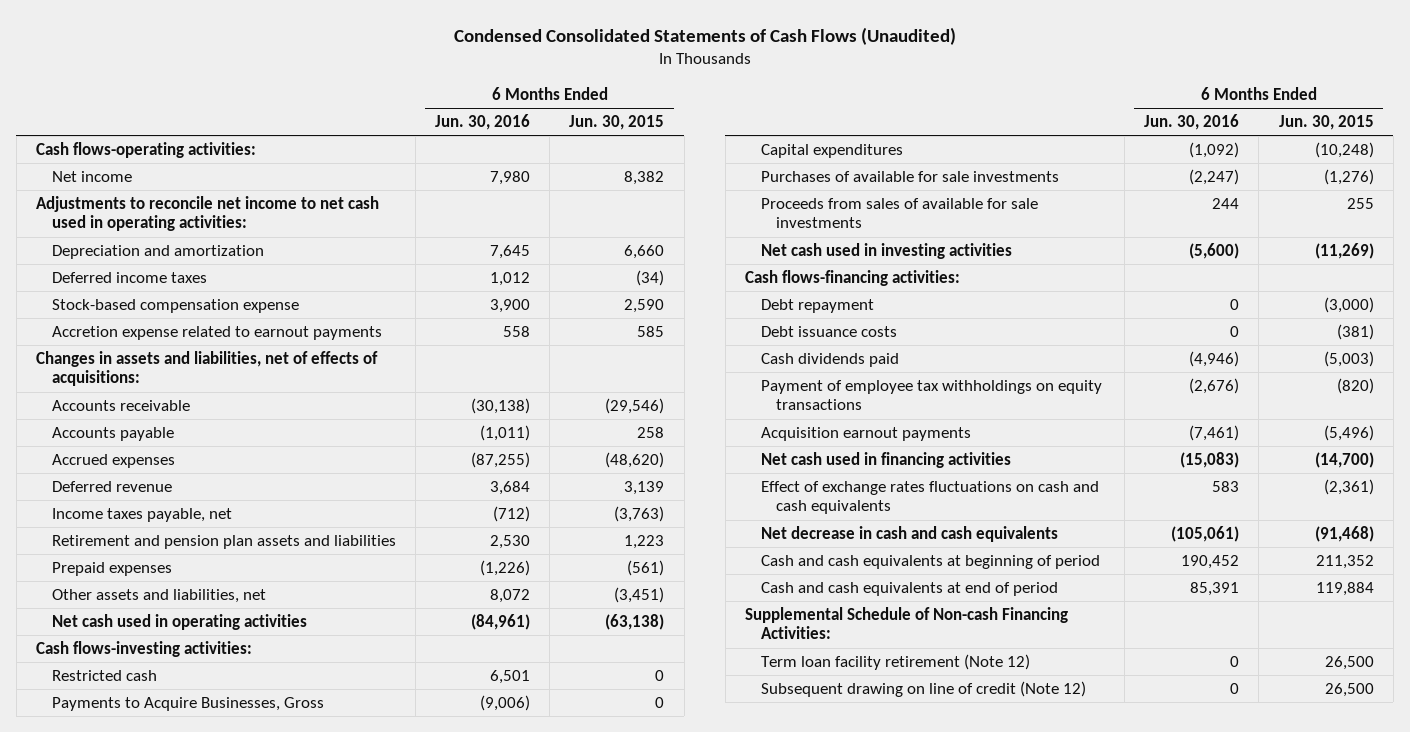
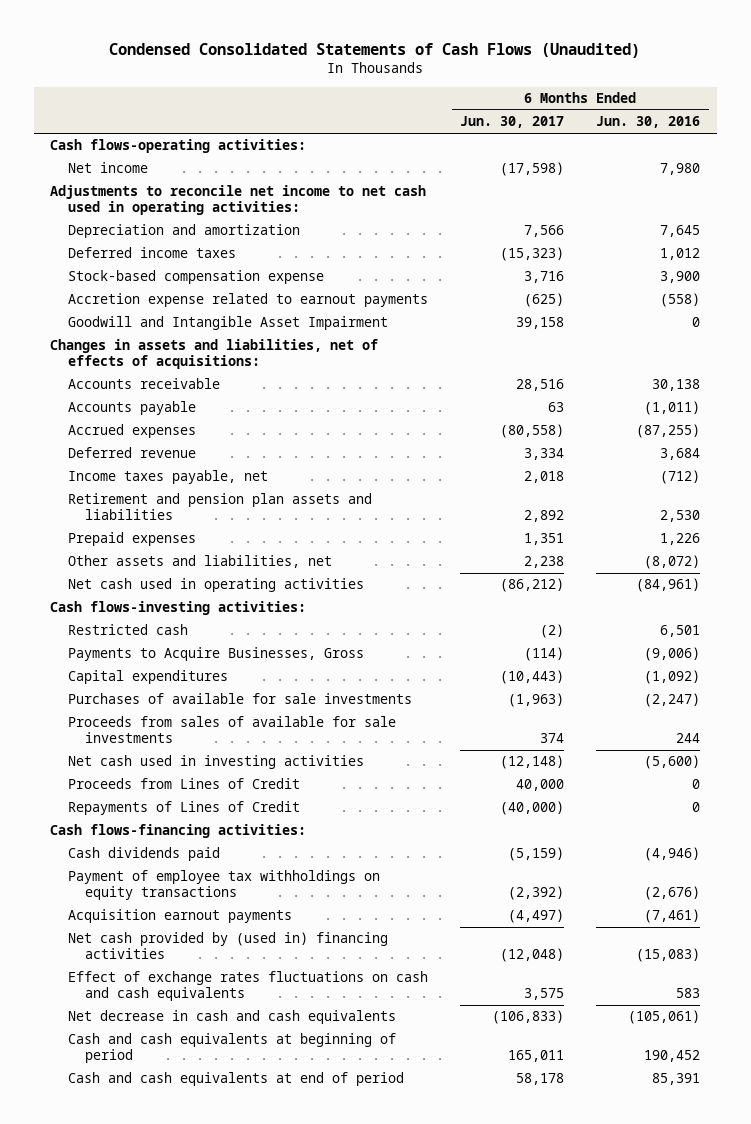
[569,115,665,131] Jun. 30, 2015 -> none
none -> [460,116,565,129] Jun. 30, 2017
[503,326,531,338] 558 -> [660,293,701,308] (558)
none -> [67,316,388,331] Goodwill and Intangible Asset Impairment
[471,398,531,415] (30,138) -> [652,379,701,392] 30,138
[480,560,531,577] (1,226) -> [660,533,701,546] 1,226
[490,589,531,604] 8,072 -> [644,555,701,570] (8,072)
none -> [67,778,300,790] Proceeds from Lines of Credit
none -> [67,801,300,816] Repayments of Lines of Credit
[760,299,874,314] Debt repayment -> none
[760,326,897,338] Debt issuance costs -> none
[760,452,1011,469] Net cash used in financing activities -> [67,932,388,960] Net cash provided by (used in) financing activities
[745,607,1069,640] Supplemental Schedule of Non-cash Financing Activities: -> none
[760,654,1030,671] Term loan facility retirement (Note 12) -> none
[760,681,1086,698] Subsequent drawing on line of credit (Note 12) -> none

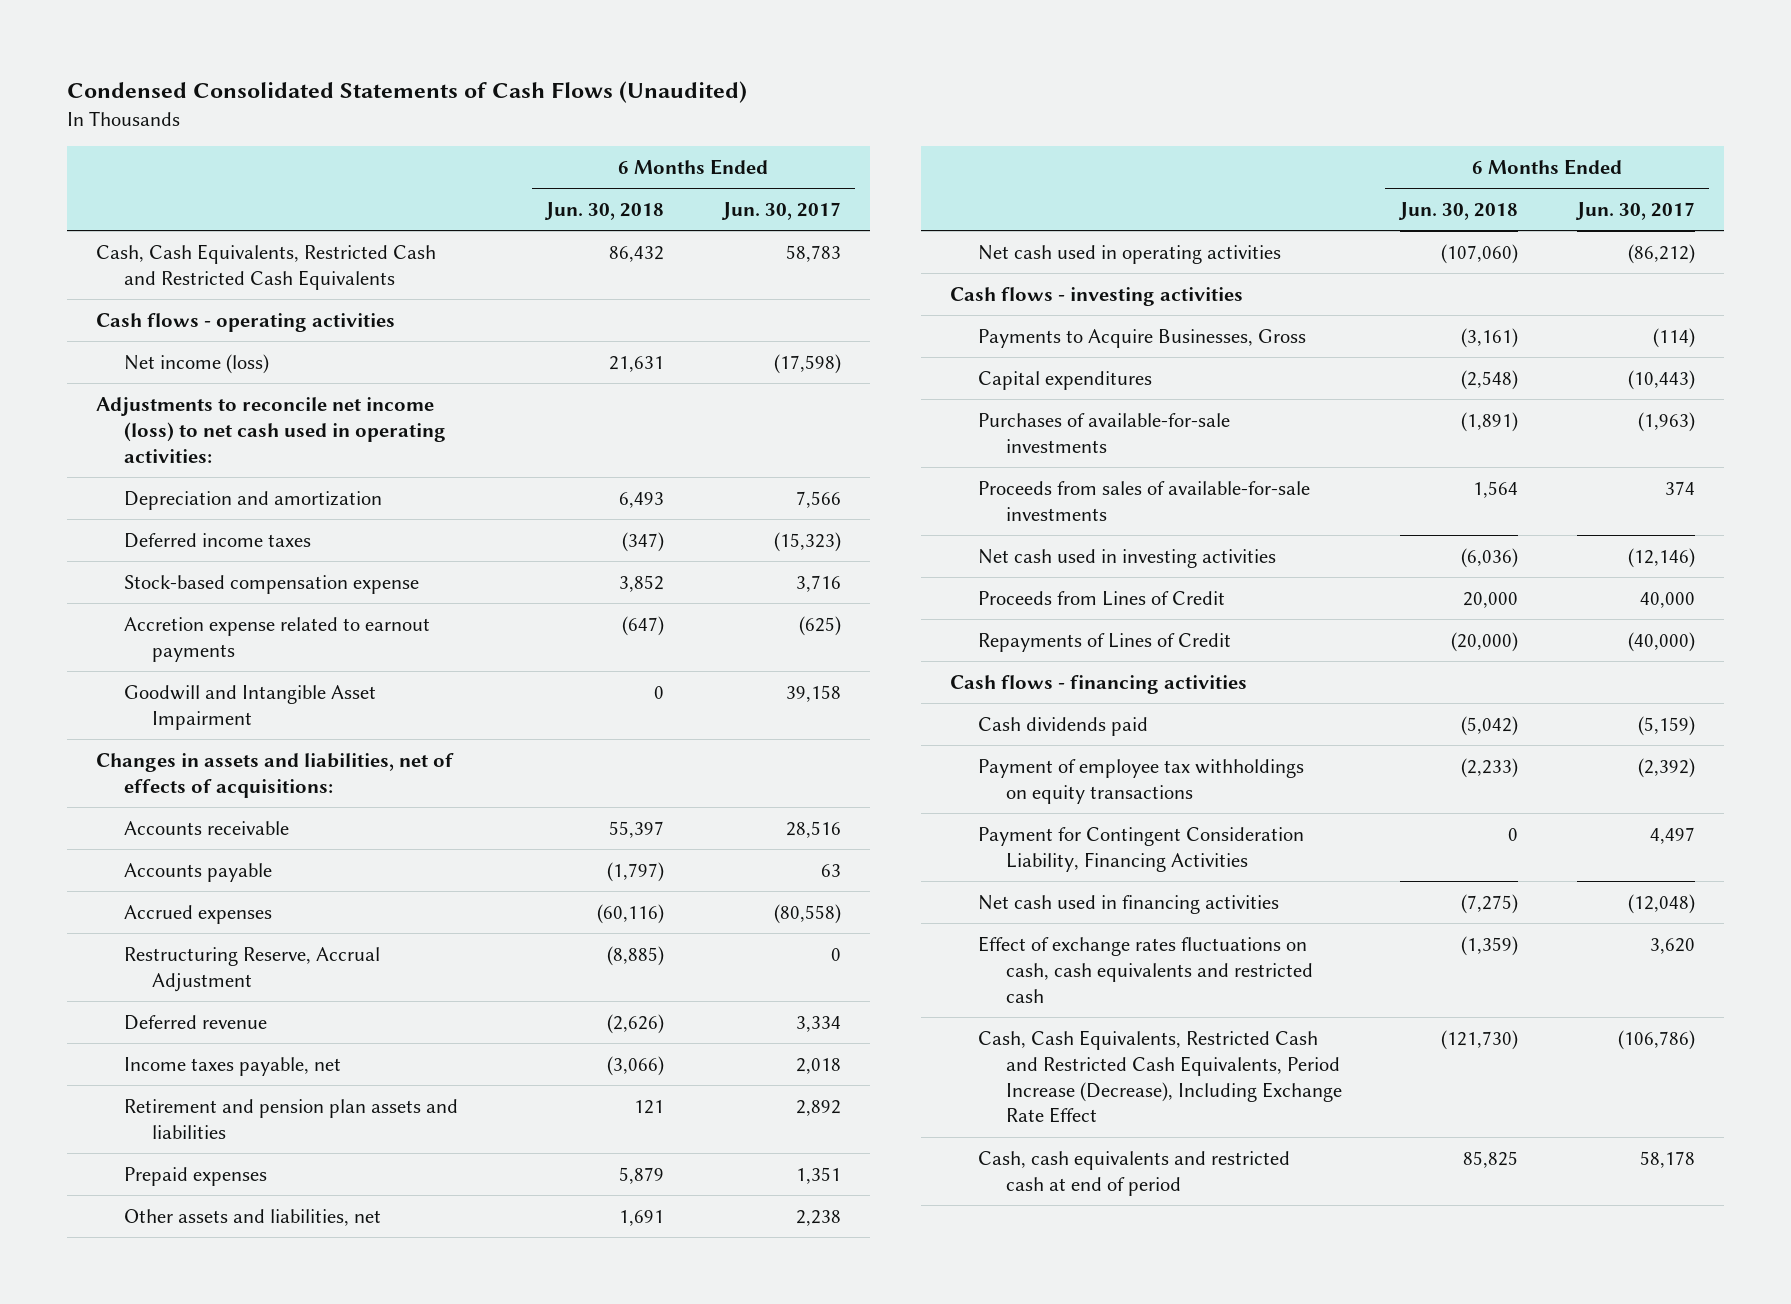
[596,116,701,129] Jun. 30, 2016 -> none
none -> [544,201,665,220] Jun. 30, 2018
none -> [96,243,437,290] Cash, Cash Equivalents, Restricted Cash and Restricted Cash Equivalents
[50,139,307,154] Cash flows-operating activities: -> [96,312,396,332] Cash flows - operating activities
[67,162,148,174] Net income -> [123,353,269,374] Net income (loss)
[50,185,427,216] Adjustments to reconcile net income to net cash used in operating activities: -> [96,396,446,463] Adjustments to reconcile net income (loss) to net cash used in operating activities:
none -> [123,946,380,992] Restructuring Reserve, Accrual Adjustment
[67,624,188,636] Restricted cash -> none
[50,601,307,616] Cash flows-investing activities: -> [949,286,1243,306] Cash flows - investing activities
[67,693,412,705] Purchases of available for sale investments -> [977,412,1230,453] Purchases of available-for-sale investments
[67,716,396,744] Proceeds from sales of available for sale investments -> [977,480,1310,521] Proceeds from sales of available-for-sale investments
[500,755,565,770] (12,148) -> [1627,547,1695,568] (12,146)
[50,824,307,839] Cash flows-financing activities: -> [949,674,1247,694] Cash flows - financing activities
[67,909,292,924] Acquisition earnout payments -> none
[67,1010,396,1025] Net decrease in cash and cash equivalents -> none
[67,1072,404,1087] Cash and cash equivalents at end of period -> none
none -> [977,826,1304,872] Payment for Contingent Consideration Liability, Financing Activities
[67,932,388,960] Net cash provided by (used in) financing activities -> [977,894,1279,914] Net cash used in financing activities
[67,971,428,1002] Effect of exchange rates fluctuations on cash and cash equivalents -> [977,935,1313,1003] Effect of exchange rates fluctuations on cash, cash equivalents and restricted cash
[524,988,565,1001] 3,575 -> [1649,937,1695,954] 3,620
none -> [977,1029,1342,1124] Cash, Cash Equivalents, Restricted Cash and Restricted Cash Equivalents, Period Increase (Decrease), Including Exchange Rate Effect
[67,1033,396,1064] Cash and cash equivalents at beginning of period -> [977,1150,1290,1196] Cash, cash equivalents and restricted cash at end of period
[508,1050,565,1063] 165,011 -> [1639,1150,1695,1168] 58,178

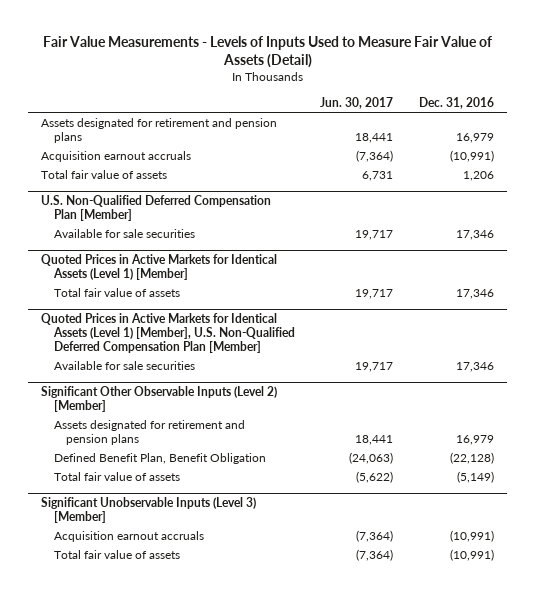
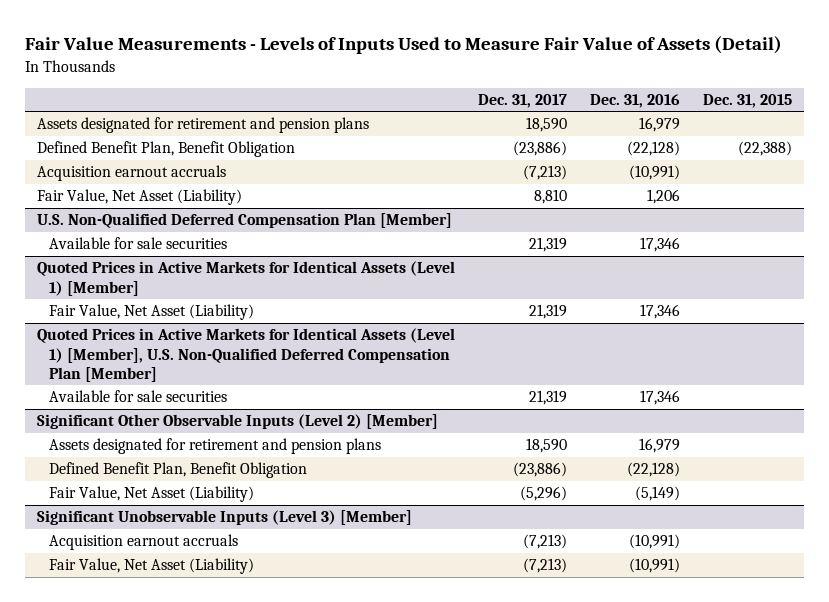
[320,97,394,110] Jun. 30, 2017 -> none
none -> [478,93,568,108] Dec. 31, 2017
none -> [703,93,793,108] Dec. 31, 2015
none -> [36,141,295,158] Defined Benefit Plan, Benefit Obligation
[41,169,168,179] Total fair value of assets -> [36,189,242,206] Fair Value, Net Asset (Liability)
[53,287,180,297] Total fair value of assets -> [48,304,254,321] Fair Value, Net Asset (Liability)
[53,471,180,481] Total fair value of assets -> [48,486,254,503] Fair Value, Net Asset (Liability)
[53,549,180,559] Total fair value of assets -> [48,558,254,575] Fair Value, Net Asset (Liability)

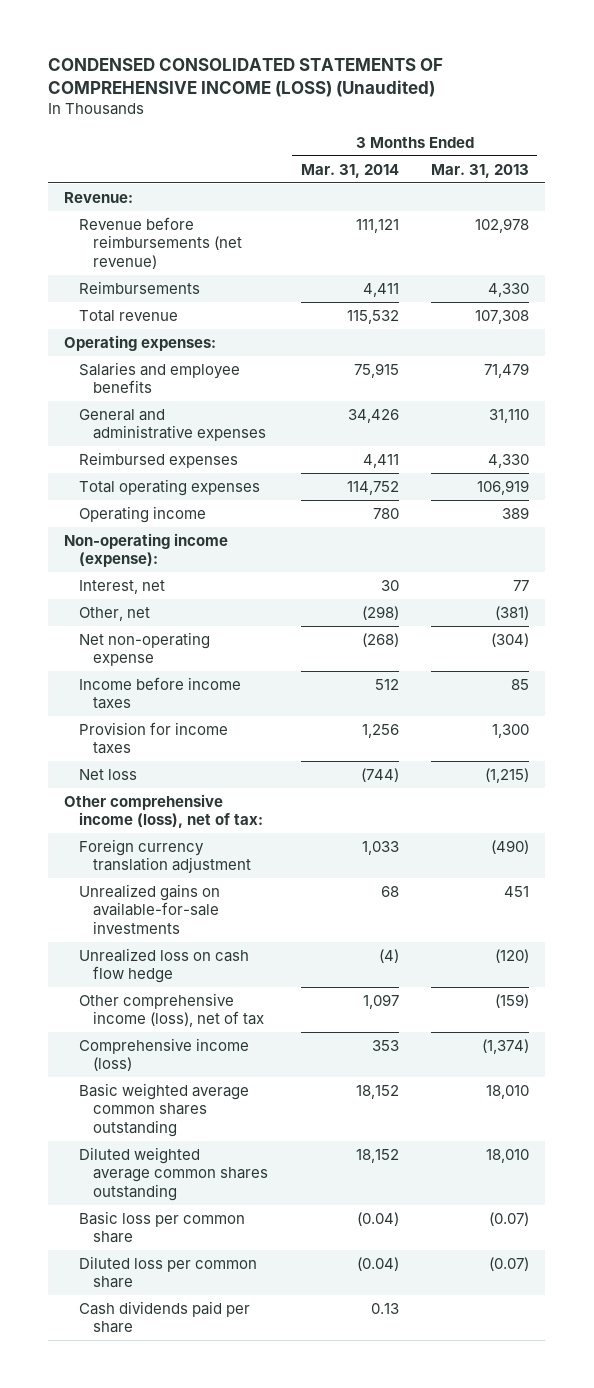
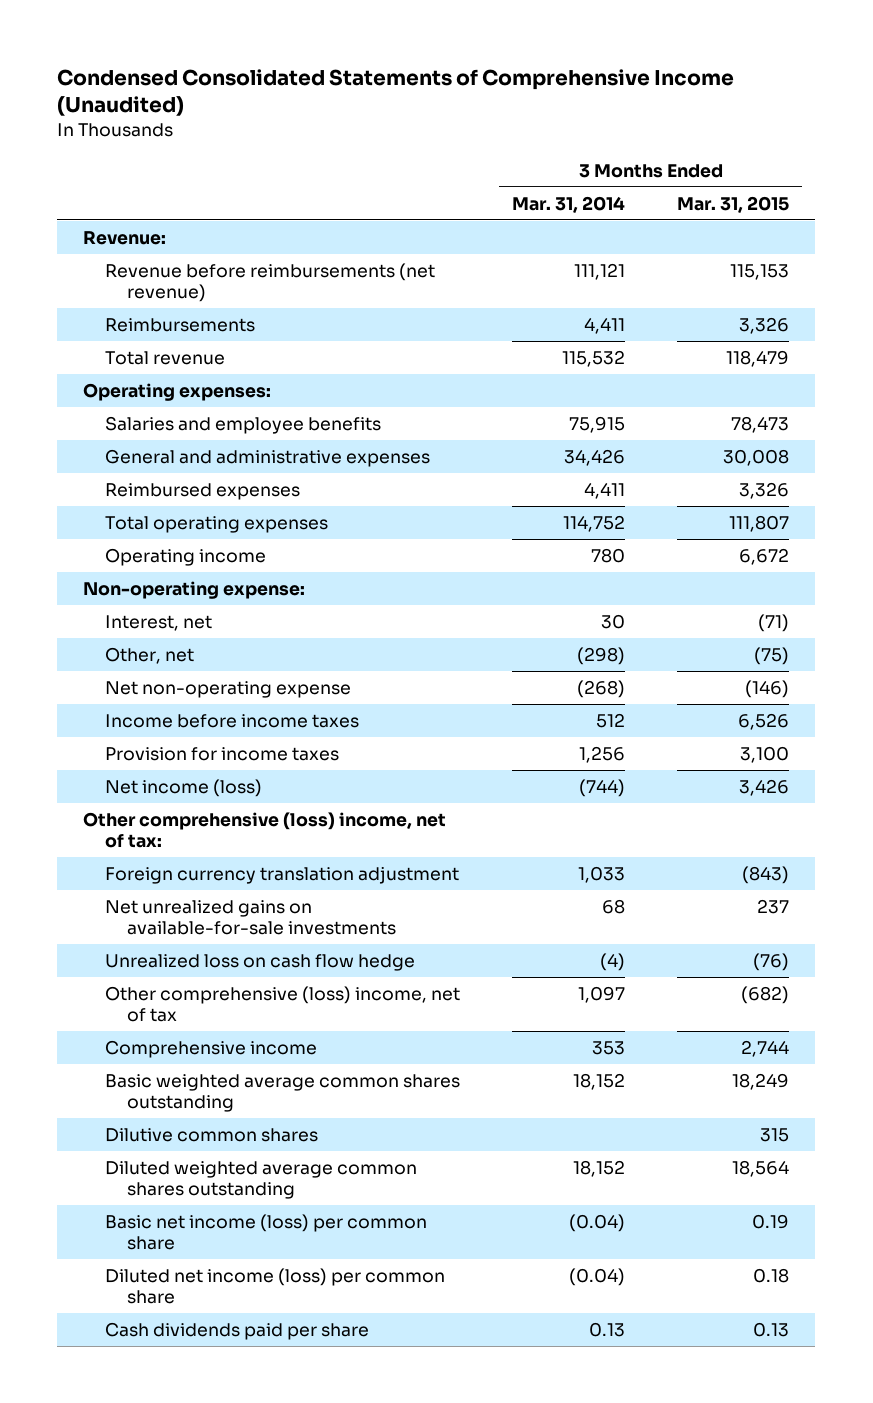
[48,58,444,98] CONDENSED CONSOLIDATED STATEMENTS OF COMPREHENSIVE INCOME (LOSS) (Unaudited) -> [57,68,735,117] Condensed Consolidated Statements of Comprehensive Income (Unaudited)
[431,163,530,178] Mar. 31, 2013 -> none
none -> [677,195,790,213] Mar. 31, 2015
[64,532,229,568] Non-operating income (expense): -> [83,580,306,599] Non-operating expense:
[78,768,137,780] Net loss -> [105,778,263,797] Net income (loss)
[64,793,263,829] Other comprehensive income (loss), net of tax: -> [83,811,447,848] Other comprehensive (loss) income, net of tax:
[78,883,220,934] Unrealized gains on available-for-sale investments -> [105,899,396,935] Net unrealized gains on available-for-sale investments
[78,992,264,1028] Other comprehensive income (loss), net of tax -> [105,985,461,1022] Other comprehensive (loss) income, net of tax
[78,1037,249,1072] Comprehensive income (loss) -> [105,1039,318,1058] Comprehensive income
none -> [105,1127,319,1142] Dilutive common shares
[78,1210,245,1244] Basic loss per common share -> [105,1213,428,1250] Basic net income (loss) per common share
[78,1255,257,1289] Diluted loss per common share -> [105,1267,446,1304] Diluted net income (loss) per common share

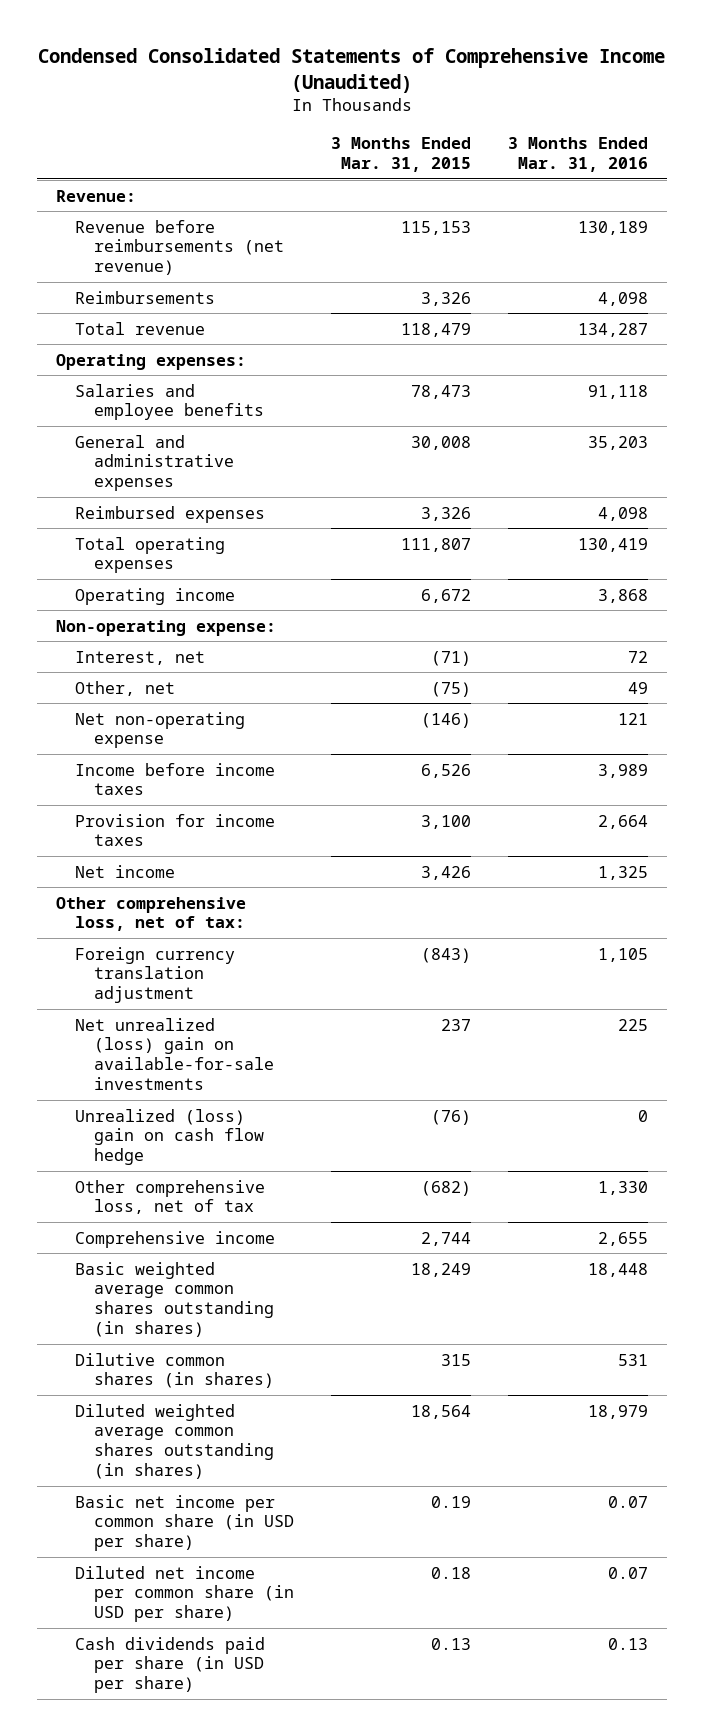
[512,195,626,213] Mar. 31, 2014 -> none
none -> [508,137,649,172] 3 Months Ended Mar. 31, 2016
[105,778,263,797] Net income (loss) -> [75,864,176,878] Net income
[83,811,447,848] Other comprehensive (loss) income, net of tax: -> [55,896,246,932] Other comprehensive loss, net of tax:
[105,899,396,935] Net unrealized gains on available-for-sale investments -> [75,1017,275,1091] Net unrealized (loss) gain on available-for-sale investments
[105,953,416,971] Unrealized loss on cash flow hedge -> [75,1108,265,1166] Unrealized (loss) gain on cash flow hedge
[105,985,461,1022] Other comprehensive (loss) income, net of tax -> [75,1179,266,1215] Other comprehensive loss, net of tax
[105,1073,461,1112] Basic weighted average common shares outstanding -> [75,1261,275,1338] Basic weighted average common shares outstanding (in shares)
[105,1127,319,1142] Dilutive common shares -> [75,1352,275,1389] Dilutive common shares (in shares)
[105,1160,418,1199] Diluted weighted average common shares outstanding -> [75,1403,275,1480] Diluted weighted average common shares outstanding (in shares)
[105,1213,428,1250] Basic net income (loss) per common share -> [75,1494,295,1552] Basic net income per common share (in USD per share)
[105,1267,446,1304] Diluted net income (loss) per common share -> [75,1565,295,1623] Diluted net income per common share (in USD per share)
[105,1321,370,1340] Cash dividends paid per share -> [75,1636,266,1694] Cash dividends paid per share (in USD per share)

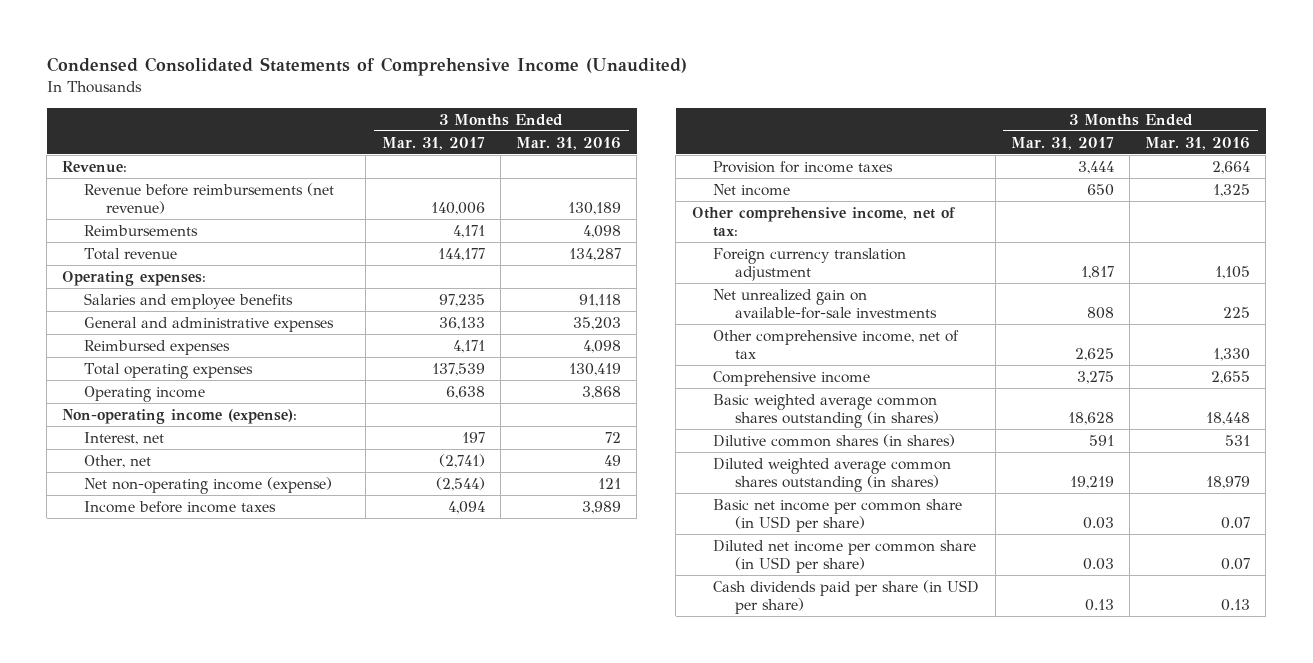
[331,137,472,172] 3 Months Ended Mar. 31, 2015 -> none
none -> [381,136,485,150] Mar. 31, 2017
[55,619,276,636] Non-operating expense: -> [62,408,298,424] Non-operating income (expense):
[75,711,246,749] Net non-operating expense -> [84,476,333,494] Net non-operating income (expense)
[55,896,246,932] Other comprehensive loss, net of tax: -> [691,206,956,237] Other comprehensive income, net of tax:
[75,1108,265,1166] Unrealized (loss) gain on cash flow hedge -> none
[75,1017,275,1091] Net unrealized (loss) gain on available-for-sale investments -> [713,288,938,319] Net unrealized gain on available-for-sale investments
[75,1179,266,1215] Other comprehensive loss, net of tax -> [713,329,960,359] Other comprehensive income, net of tax

